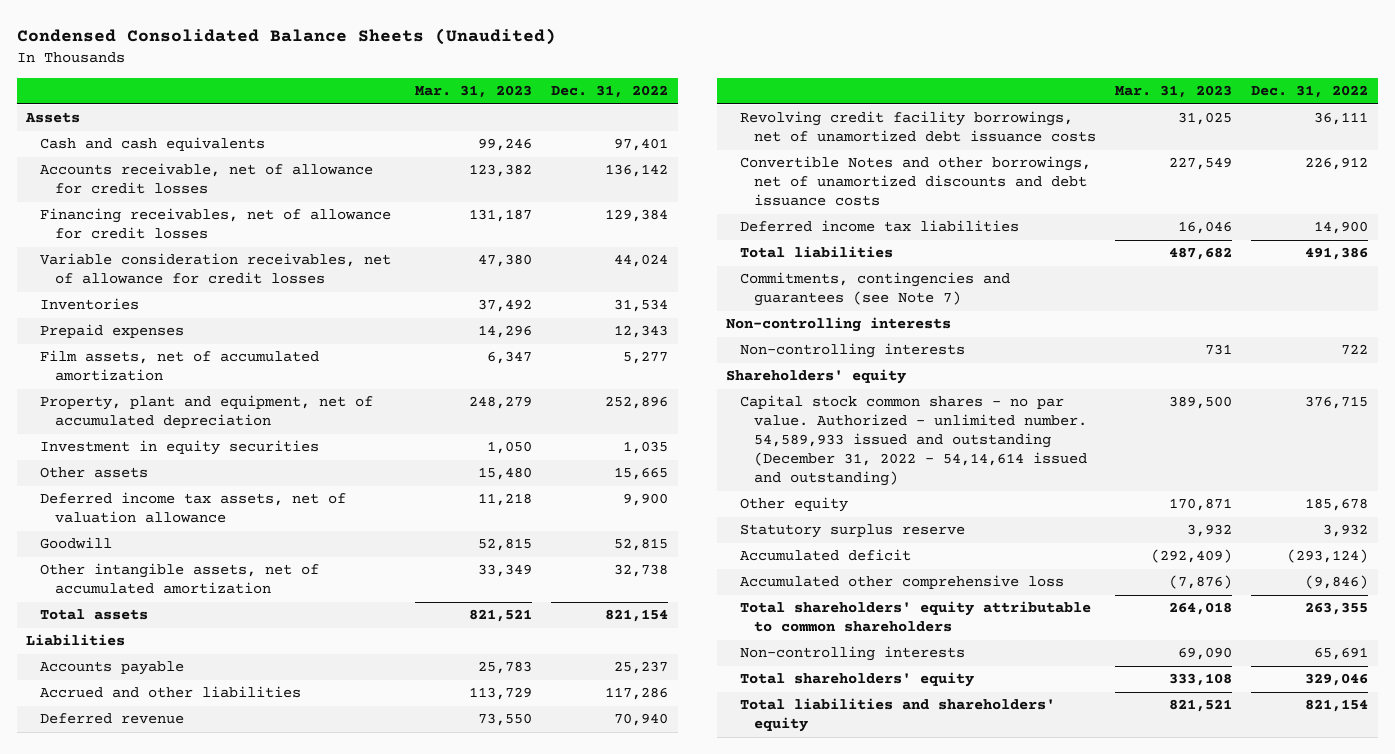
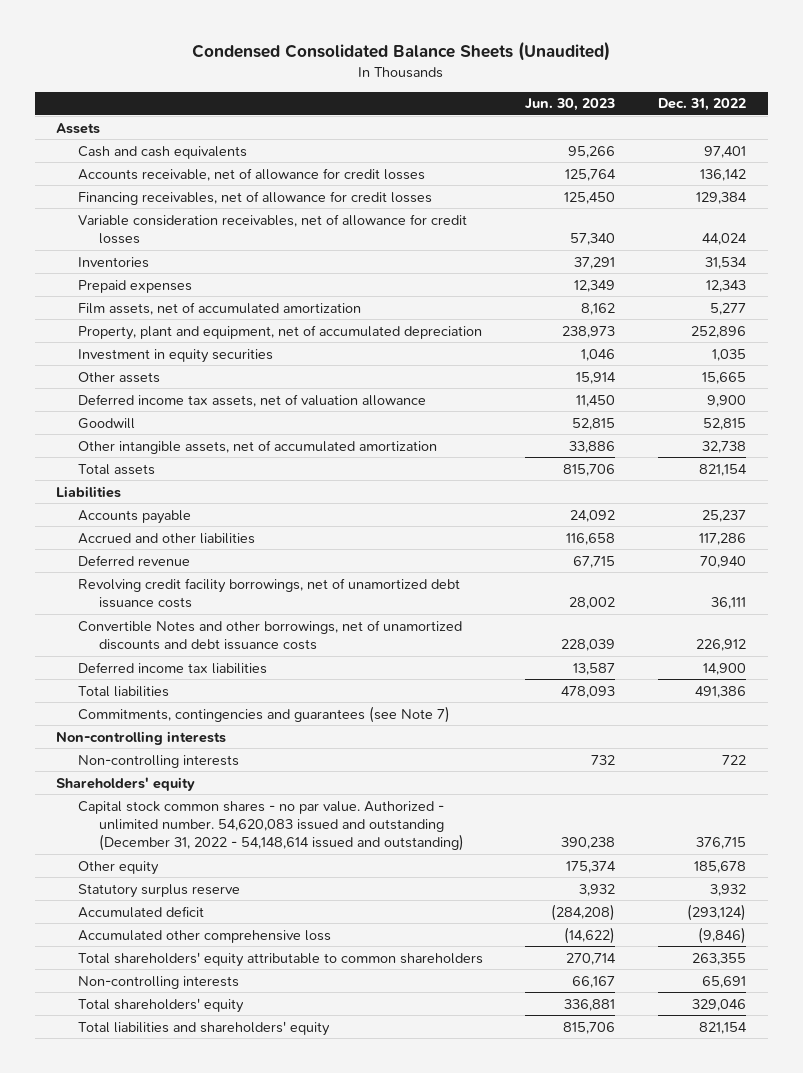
[415,85,533,99] Mar. 31, 2023 -> none
none -> [525,98,616,112] Jun. 30, 2023
[740,395,1088,487] Capital stock common shares - no par value. Authorized - unlimited number. 54,589,933 issued and outstanding (December 31, 2022 - 54,14,614 issued and outstanding) -> [77,800,464,852] Capital stock common shares - no par value. Authorized - unlimited number. 54,620,083 issued and outstanding (December 31, 2022 - 54,148,614 issued and outstanding)

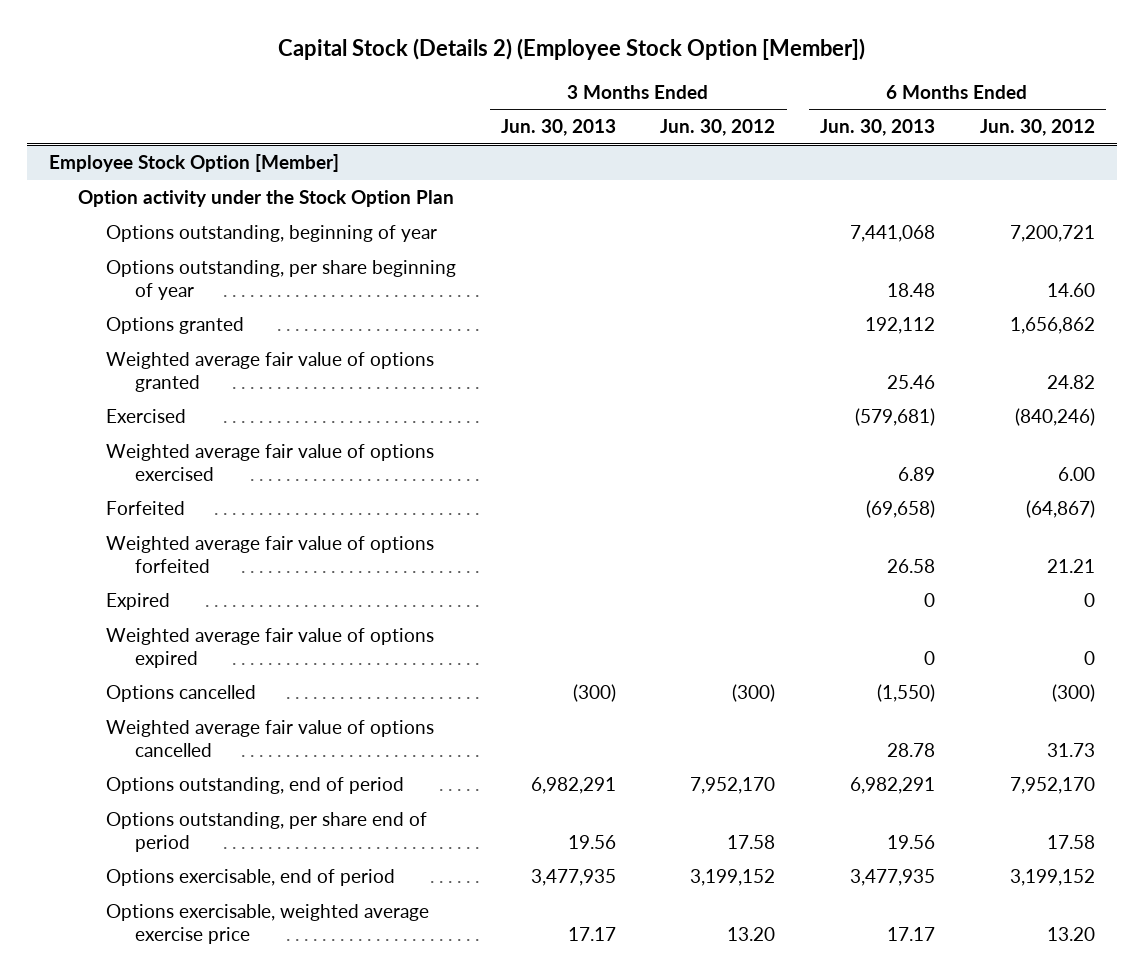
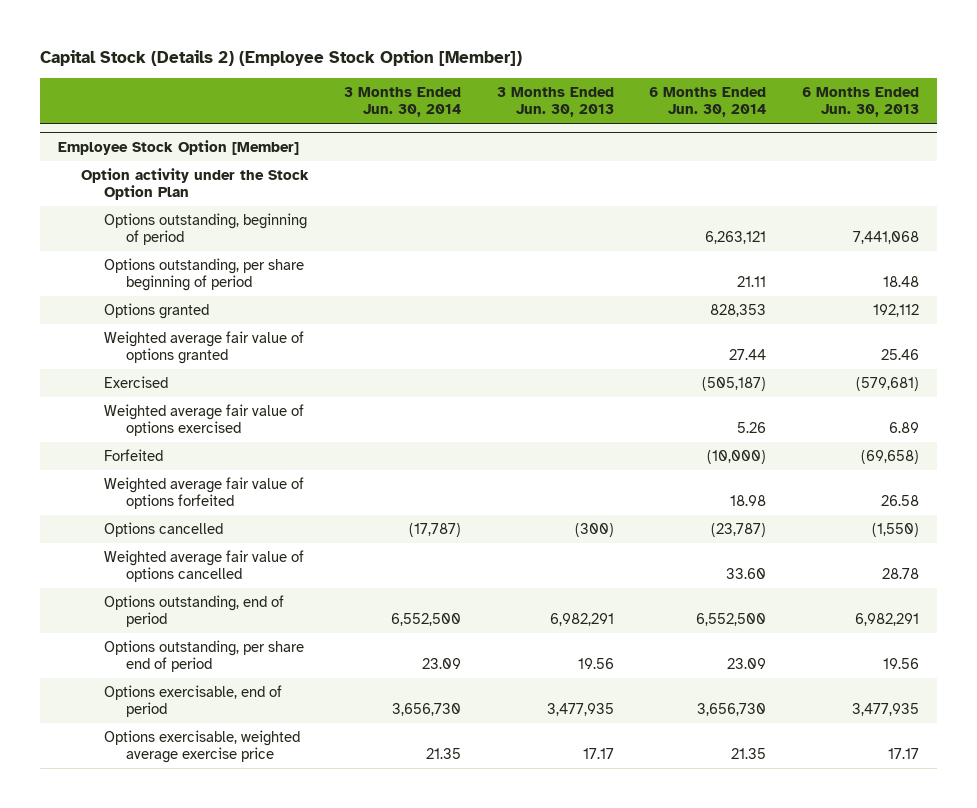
[660,119,776,137] Jun. 30, 2012 -> none
[979,119,1095,137] Jun. 30, 2012 -> none
none -> [344,86,462,118] 3 Months Ended Jun. 30, 2014
none -> [649,86,767,118] 6 Months Ended Jun. 30, 2014
[106,225,438,243] Options outstanding, beginning of year -> [103,212,307,246] Options outstanding, beginning of period
[106,260,457,300] Options outstanding, per share beginning of year -> [103,257,304,292] Options outstanding, per share beginning of period
[106,593,171,611] Expired -> none
[106,628,435,668] Weighted average fair value of options expired -> none

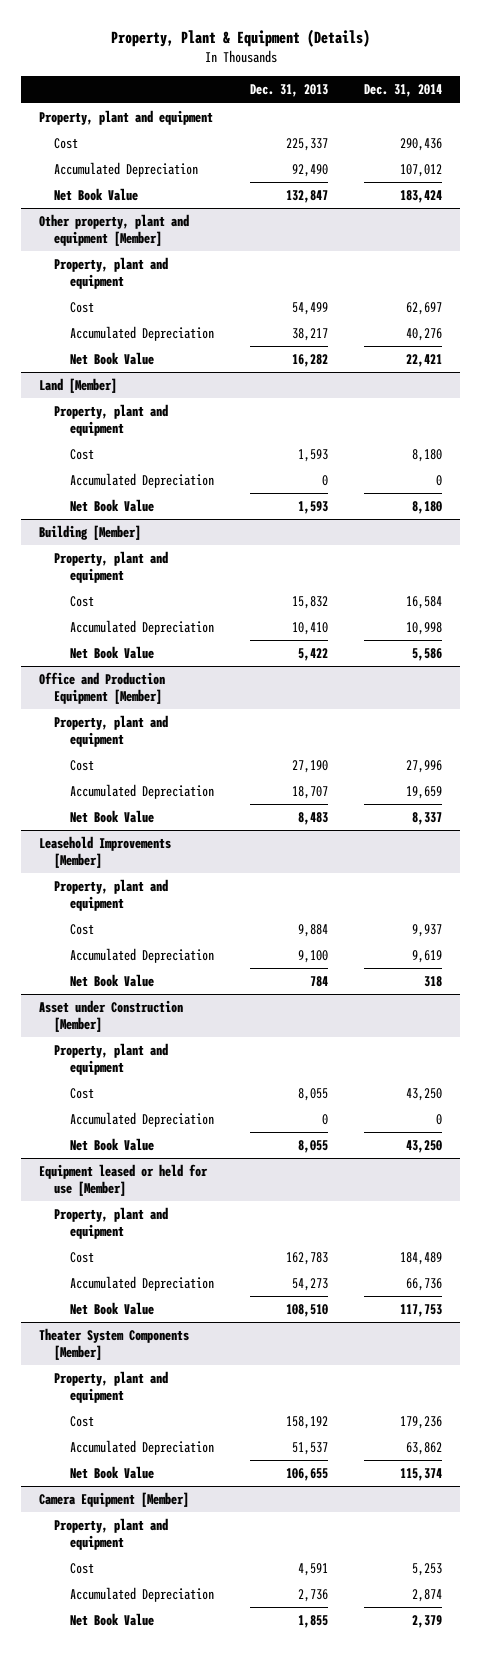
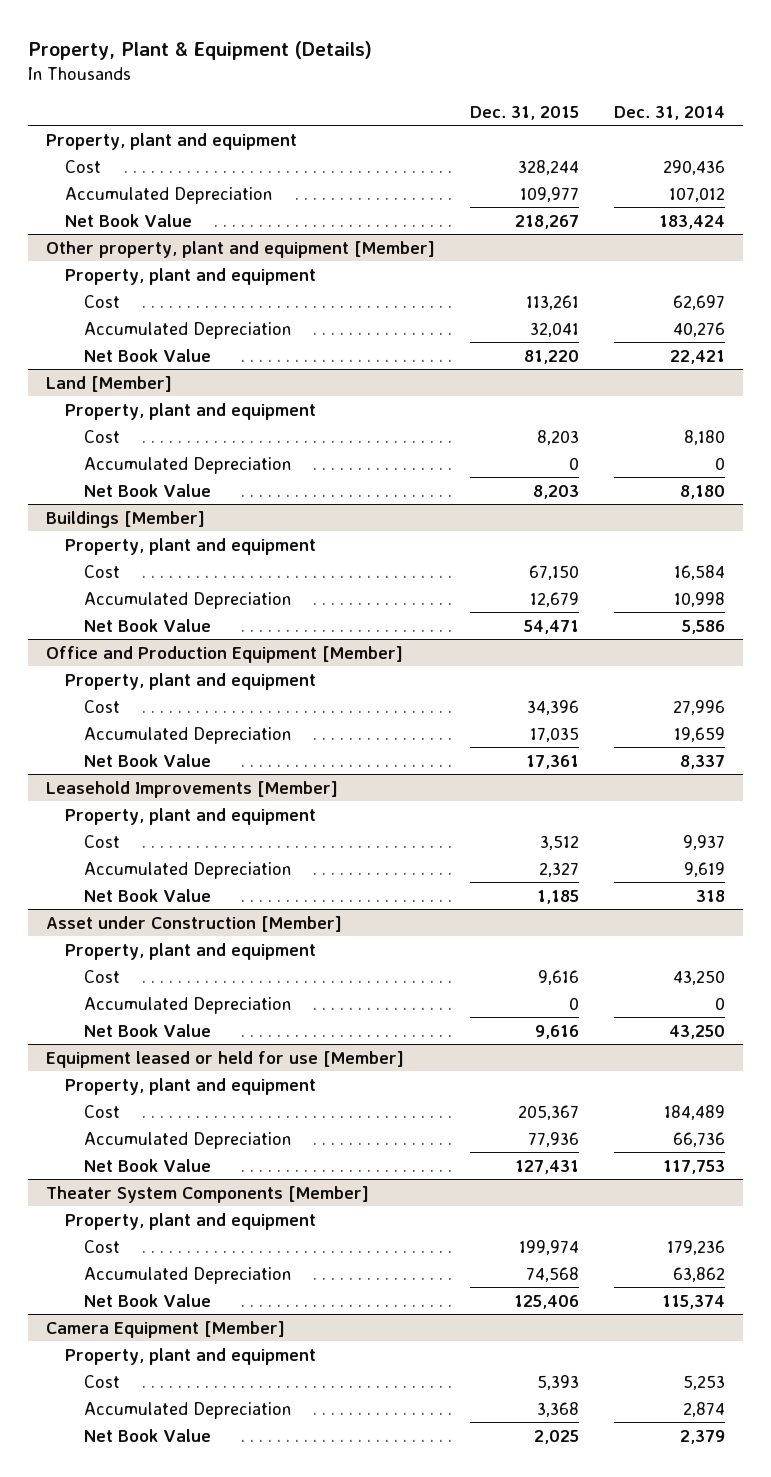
[249,84,328,98] Dec. 31, 2013 -> none
none -> [470,105,580,120] Dec. 31, 2015
[39,525,142,541] Building [Member] -> [45,510,205,528] Buildings [Member]

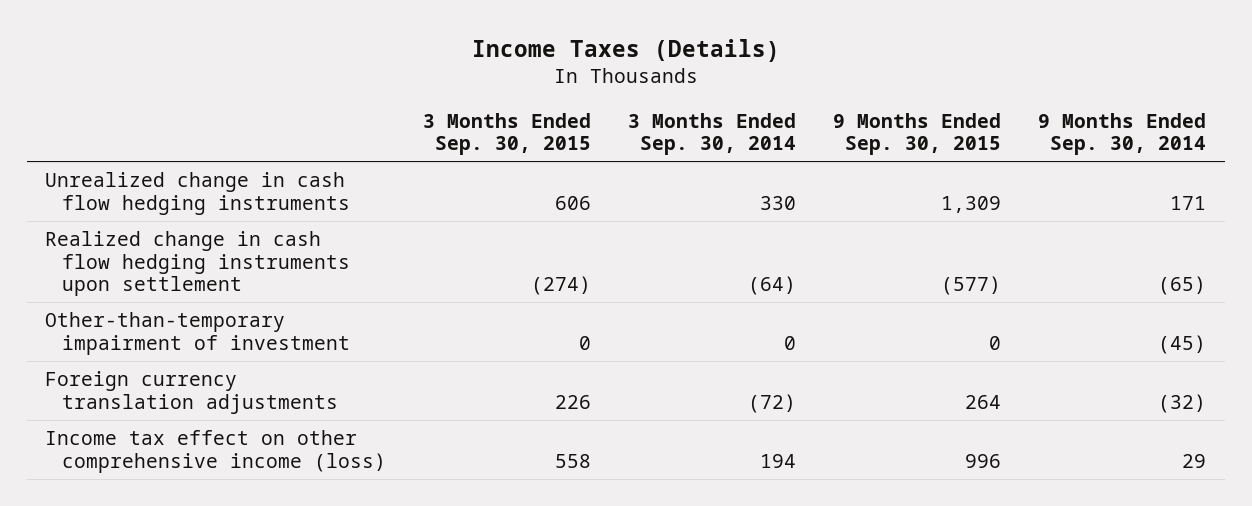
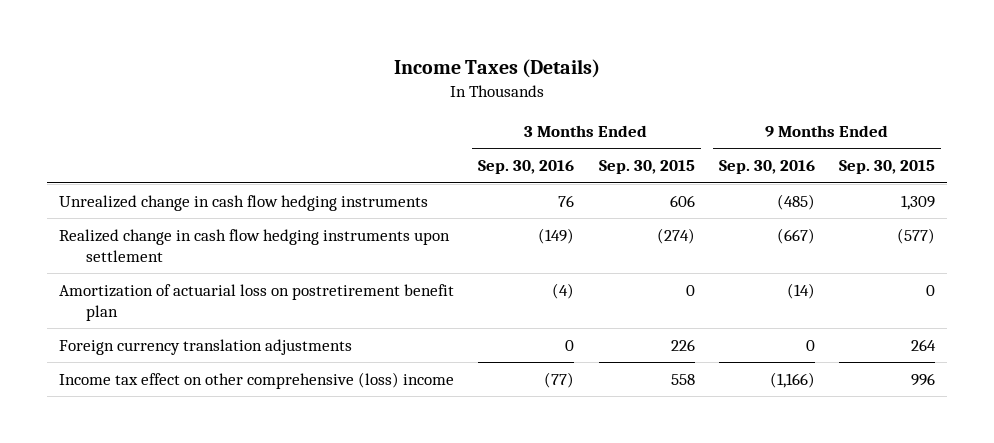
[628,112,797,156] 3 Months Ended Sep. 30, 2014 -> none
[1038,112,1207,156] 9 Months Ended Sep. 30, 2014 -> none
none -> [478,160,575,175] Sep. 30, 2016
none -> [718,160,815,175] Sep. 30, 2016
[45,312,351,355] Other-than-temporary impairment of investment -> none
none -> [59,283,455,322] Amortization of actuarial loss on postretirement benefit plan
[45,430,387,473] Income tax effect on other comprehensive income (loss) -> [59,371,455,389] Income tax effect on other comprehensive (loss) income

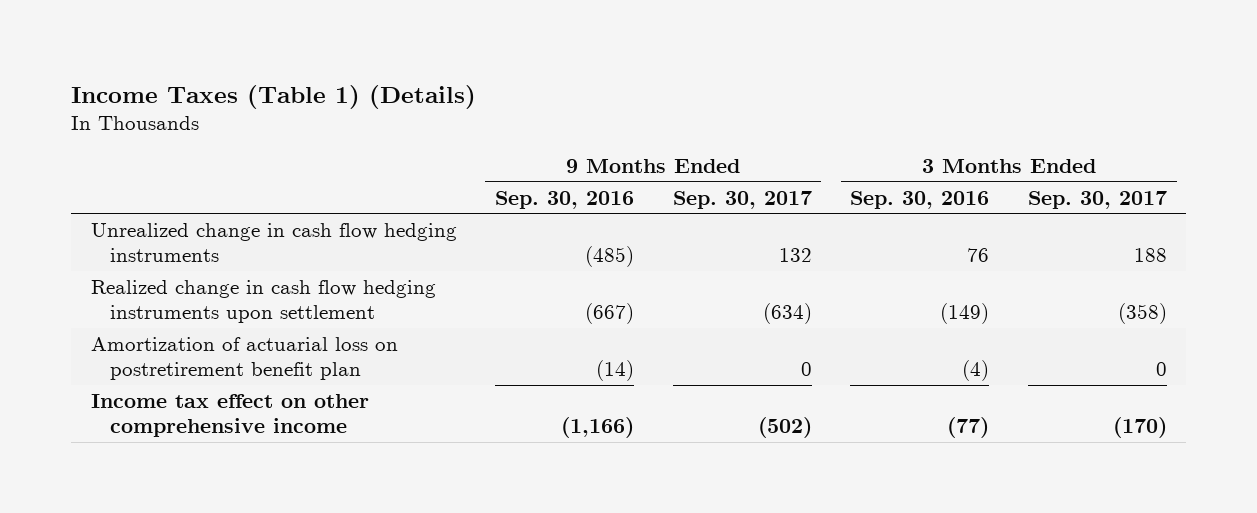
[394,58,601,78] Income Taxes (Details) -> [71,84,477,109] Income Taxes (Table 1) (Details)
[598,160,695,175] Sep. 30, 2015 -> none
[839,160,936,175] Sep. 30, 2015 -> none
none -> [672,190,812,209] Sep. 30, 2017
none -> [1027,190,1167,209] Sep. 30, 2017
[59,338,353,355] Foreign currency translation adjustments -> none
[59,371,455,389] Income tax effect on other comprehensive (loss) income -> [90,393,369,438] Income tax effect on other comprehensive income

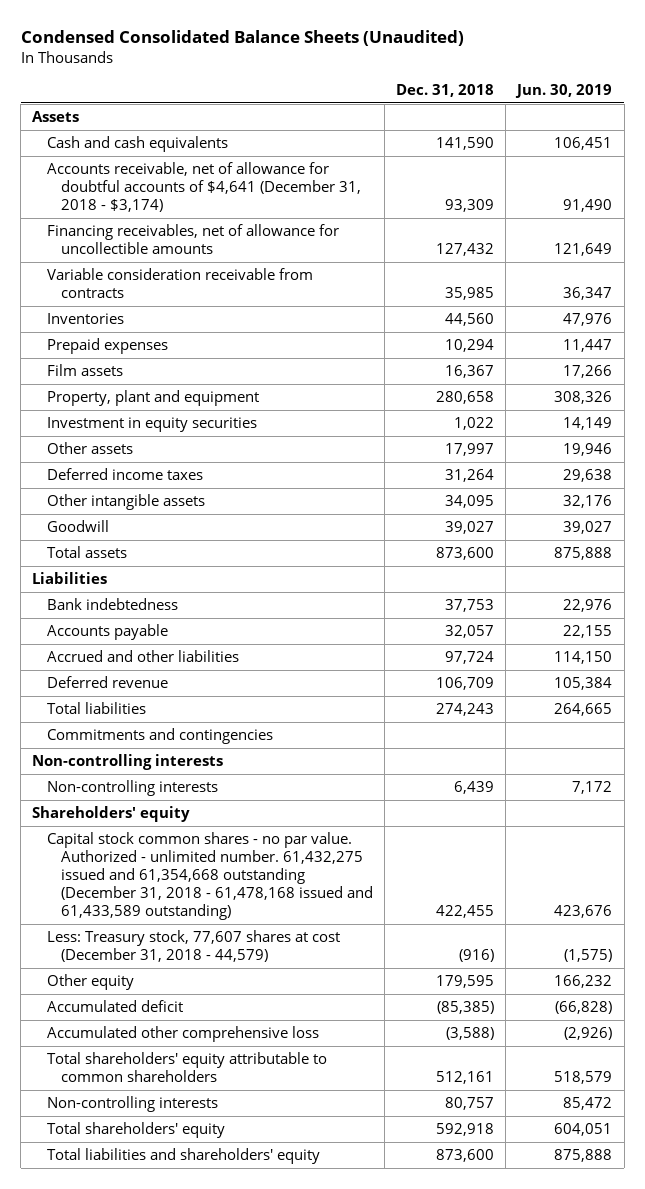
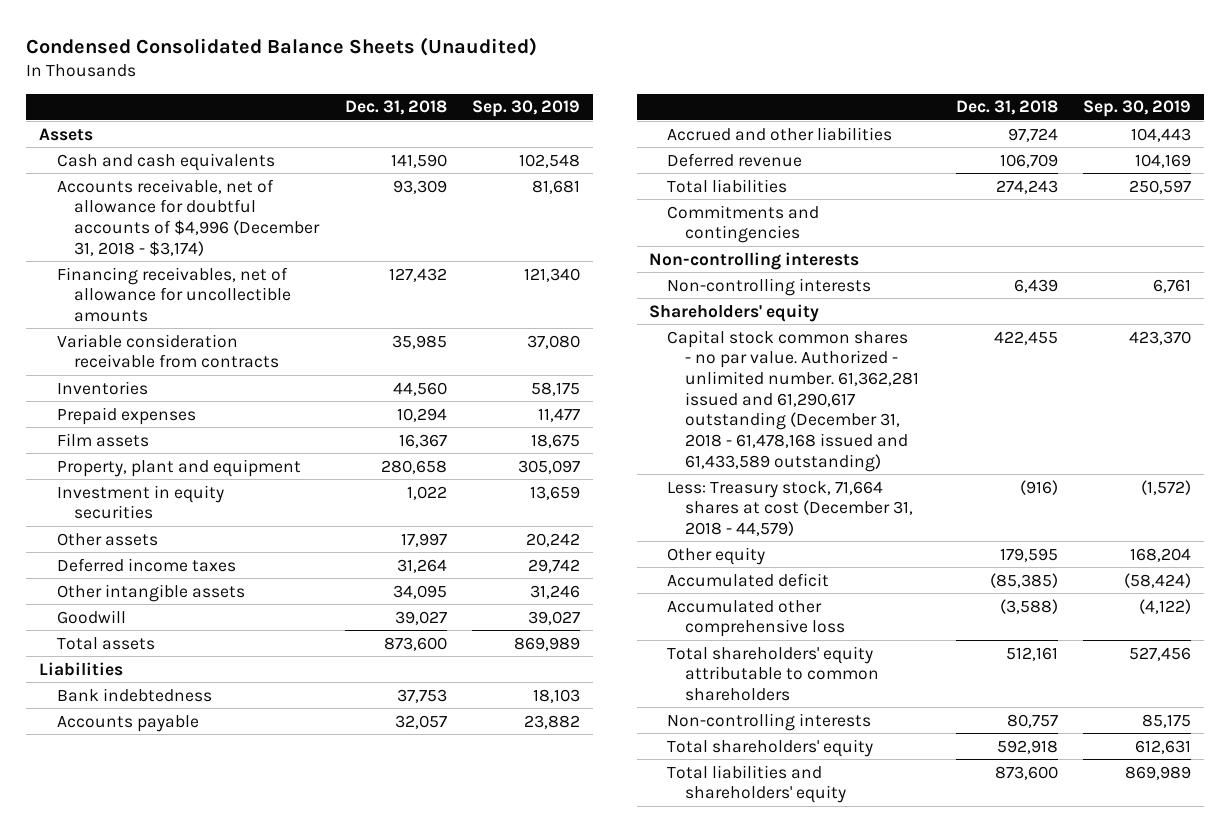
[515,84,613,99] Jun. 30, 2019 -> none
none -> [472,100,581,118] Sep. 30, 2019
[46,161,361,213] Accounts receivable, net of allowance for doubtful accounts of $4,641 (December 31, 2018 - $3,174) -> [56,178,321,256] Accounts receivable, net of allowance for doubtful accounts of $4,996 (December 31, 2018 - $3,174)
[46,831,373,921] Capital stock common shares - no par value. Authorized - unlimited number. 61,432,275 issued and 61,354,668 outstanding (December 31, 2018 - 61,478,168 issued and 61,433,589 outstanding) -> [667,329,920,472] Capital stock common shares - no par value. Authorized - unlimited number. 61,362,281 issued and 61,290,617 outstanding (December 31, 2018 - 61,478,168 issued and 61,433,589 outstanding)
[46,929,340,962] Less: Treasury stock, 77,607 shares at cost (December 31, 2018 - 44,579) -> [667,480,914,536] Less: Treasury stock, 71,664 shares at cost (December 31, 2018 - 44,579)

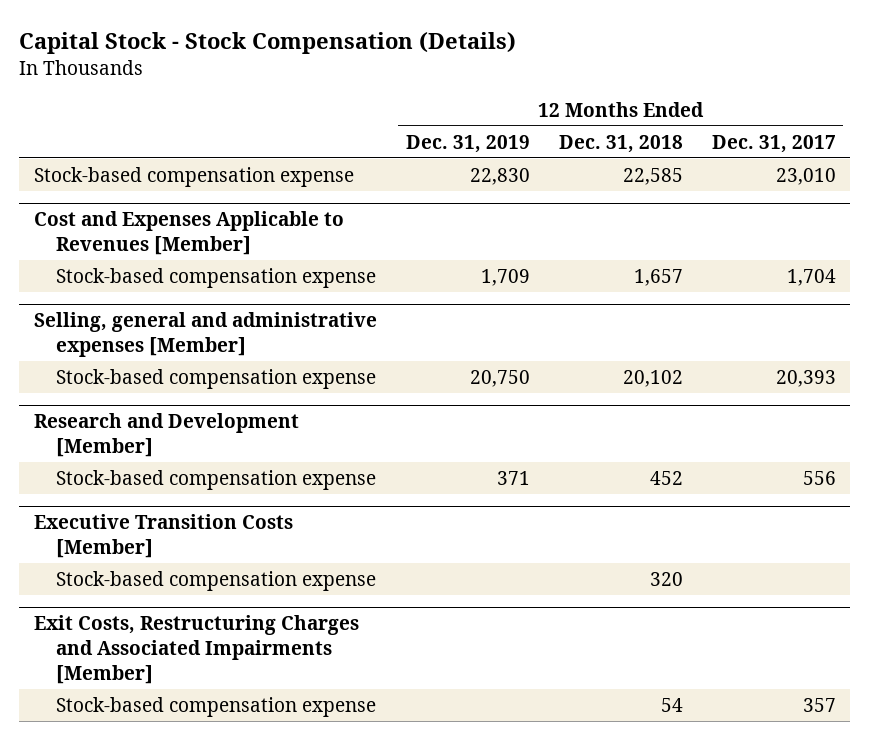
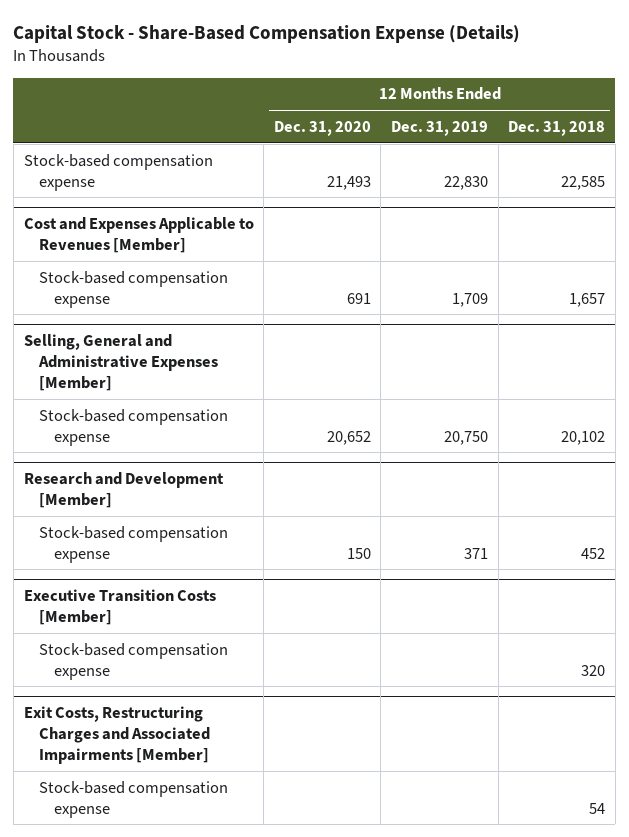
[19,31,517,54] Capital Stock - Stock Compensation (Details) -> [13,25,521,44] Capital Stock - Share-Based Compensation Expense (Details)
[711,134,836,153] Dec. 31, 2017 -> none
none -> [273,120,371,136] Dec. 31, 2020
[33,312,377,357] Selling, general and administrative expenses [Member] -> [23,334,219,391] Selling, General and Administrative Expenses [Member]

